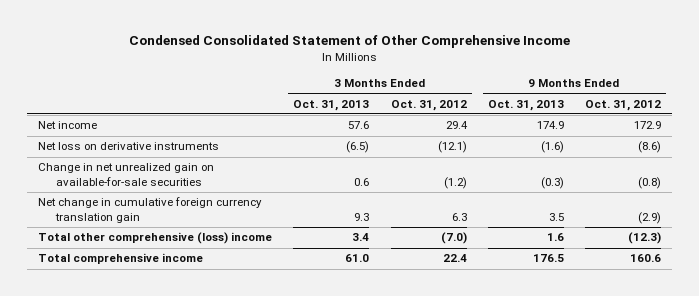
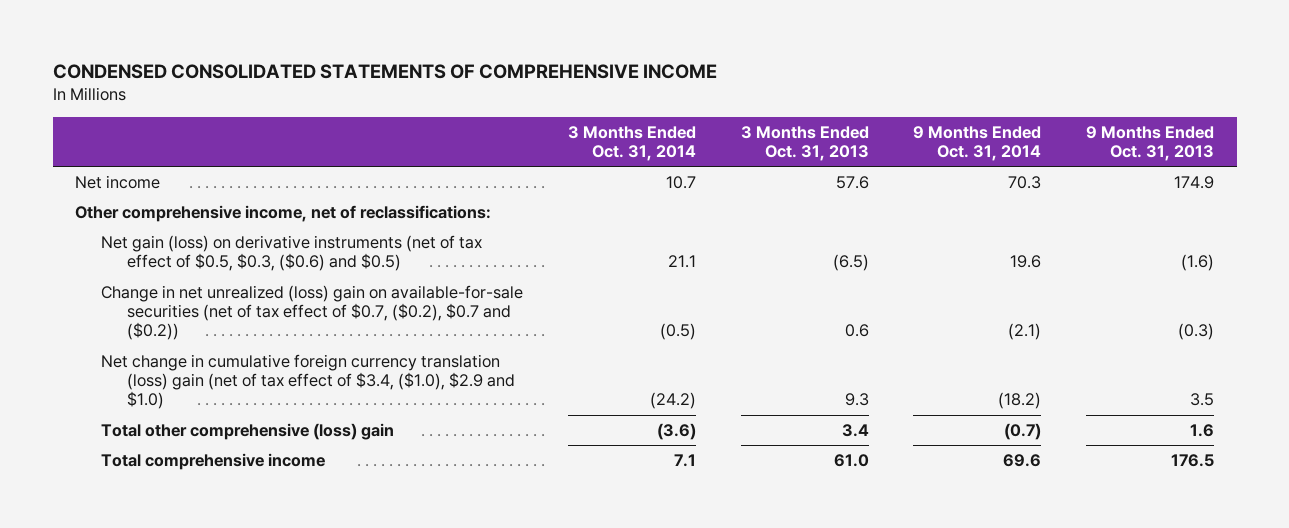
[128,35,570,49] Condensed Consolidated Statement of Other Comprehensive Income -> [52,64,717,80] CONDENSED CONSOLIDATED STATEMENTS OF COMPREHENSIVE INCOME
[390,99,467,111] Oct. 31, 2012 -> none
[585,99,662,111] Oct. 31, 2012 -> none
none -> [567,125,696,161] 3 Months Ended Oct. 31, 2014
none -> [913,125,1042,161] 9 Months Ended Oct. 31, 2014
none -> [75,205,492,223] Other comprehensive income, net of reclassifications:
[37,142,219,151] Net loss on derivative instruments -> [100,235,482,272] Net gain (loss) on derivative instruments (net of tax effect of $0.5, $0.3, ($0.6) and $0.5)
[37,163,214,186] Change in net unrealized gain on available-for-sale securities -> [100,285,523,341] Change in net unrealized (loss) gain on available-for-sale securities (net of tax effect of $0.7, ($0.2), $0.7 and ($0.2))
[37,197,262,223] Net change in cumulative foreign currency translation gain -> [100,354,515,410] Net change in cumulative foreign currency translation (loss) gain (net of tax effect of $3.4, ($1.0), $2.9 and $1.0)
[37,232,272,245] Total other comprehensive (loss) income -> [100,423,394,441] Total other comprehensive (loss) gain

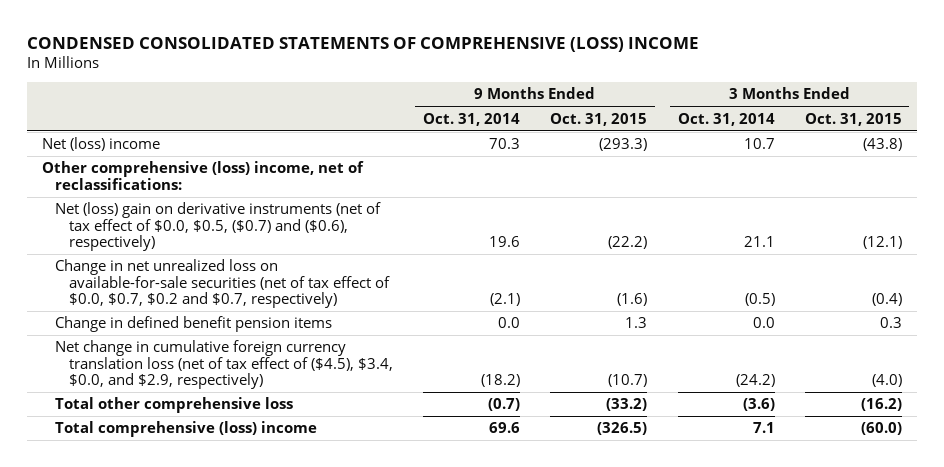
[52,64,717,80] CONDENSED CONSOLIDATED STATEMENTS OF COMPREHENSIVE INCOME -> [26,36,699,52] CONDENSED CONSOLIDATED STATEMENTS OF COMPREHENSIVE (LOSS) INCOME
[740,125,869,161] 3 Months Ended Oct. 31, 2013 -> none
[1086,125,1215,161] 9 Months Ended Oct. 31, 2013 -> none
none -> [550,112,648,126] Oct. 31, 2015
none -> [804,112,902,126] Oct. 31, 2015
[75,175,161,190] Net income -> [41,137,160,152] Net (loss) income
[75,205,492,223] Other comprehensive income, net of reclassifications: -> [41,161,364,190] Other comprehensive (loss) income, net of reclassifications:
[100,235,482,272] Net gain (loss) on derivative instruments (net of tax effect of $0.5, $0.3, ($0.6) and $0.5) -> [55,202,382,252] Net (loss) gain on derivative instruments (net of tax effect of $0.0, $0.5, ($0.7) and ($0.6), respectively)
[100,285,523,341] Change in net unrealized (loss) gain on available-for-sale securities (net of tax effect of $0.7, ($0.2), $0.7 and ($0.2)) -> [55,259,390,309] Change in net unrealized loss on available-for-sale securities (net of tax effect of $0.0, $0.7, $0.2 and $0.7, respectively)
none -> [55,316,333,333] Change in defined benefit pension items
[100,354,515,410] Net change in cumulative foreign currency translation (loss) gain (net of tax effect of $3.4, ($1.0), $2.9 and $1.0) -> [55,340,393,390] Net change in cumulative foreign currency translation loss (net of tax effect of ($4.5), $3.4, $0.0, and $2.9, respectively)
[100,423,394,441] Total other comprehensive (loss) gain -> [55,397,294,414] Total other comprehensive loss
[100,453,325,471] Total comprehensive income -> [55,421,318,438] Total comprehensive (loss) income

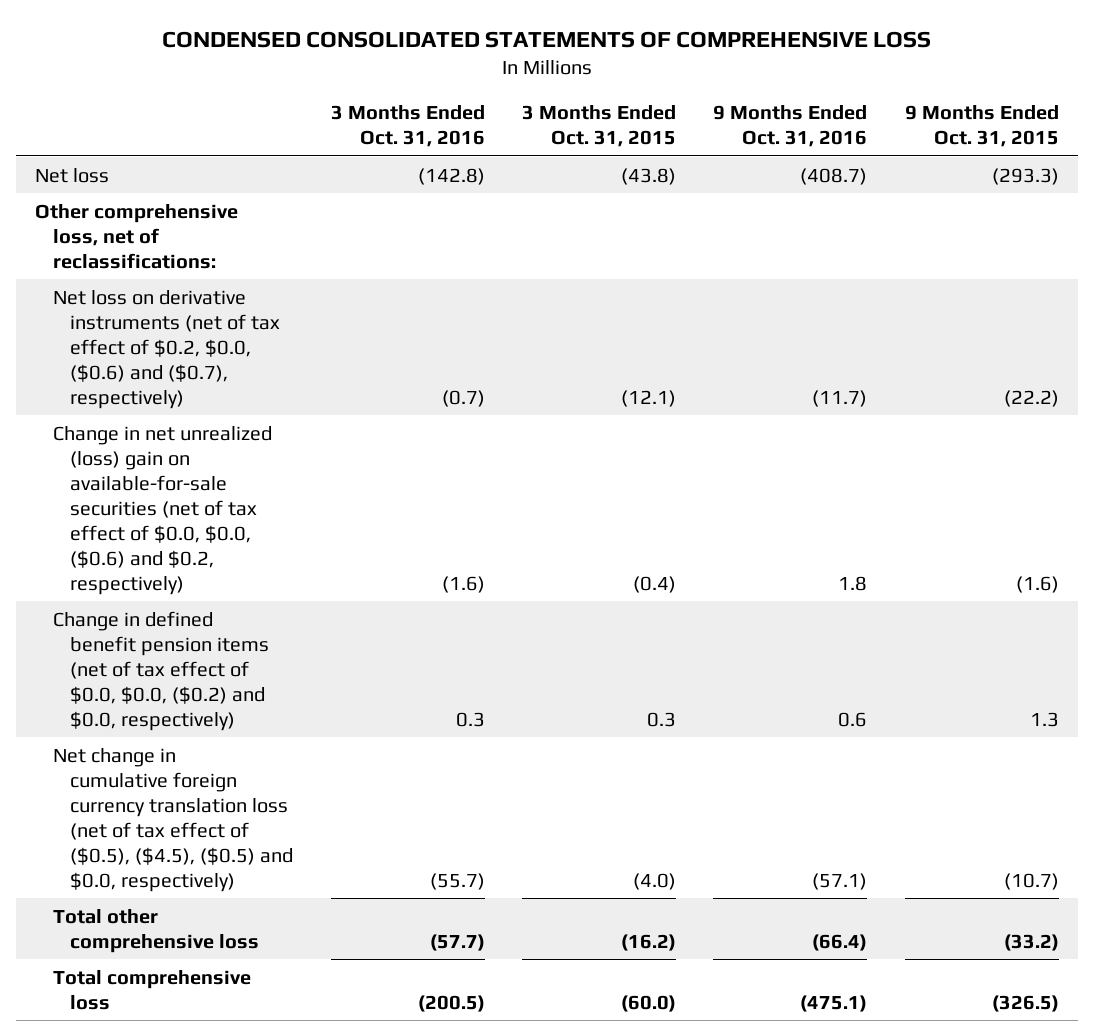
[26,36,699,52] CONDENSED CONSOLIDATED STATEMENTS OF COMPREHENSIVE (LOSS) INCOME -> [161,31,931,49] CONDENSED CONSOLIDATED STATEMENTS OF COMPREHENSIVE LOSS
[422,112,520,126] Oct. 31, 2014 -> none
[677,112,775,126] Oct. 31, 2014 -> none
none -> [330,105,485,148] 3 Months Ended Oct. 31, 2016
none -> [713,105,868,148] 9 Months Ended Oct. 31, 2016
[41,137,160,152] Net (loss) income -> [35,167,110,183] Net loss
[41,161,364,190] Other comprehensive (loss) income, net of reclassifications: -> [35,203,239,269] Other comprehensive loss, net of reclassifications:
[55,202,382,252] Net (loss) gain on derivative instruments (net of tax effect of $0.0, $0.5, ($0.7) and ($0.6), respectively) -> [52,289,281,409] Net loss on derivative instruments (net of tax effect of $0.2, $0.0, ($0.6) and ($0.7), respectively)
[55,259,390,309] Change in net unrealized loss on available-for-sale securities (net of tax effect of $0.0, $0.7, $0.2 and $0.7, respectively) -> [52,425,272,595] Change in net unrealized (loss) gain on available-for-sale securities (net of tax effect of $0.0, $0.0, ($0.6) and $0.2, respectively)
[55,316,333,333] Change in defined benefit pension items -> [52,610,270,731] Change in defined benefit pension items (net of tax effect of $0.0, $0.0, ($0.2) and $0.0, respectively)
[55,340,393,390] Net change in cumulative foreign currency translation loss (net of tax effect of ($4.5), $3.4, $0.0, and $2.9, respectively) -> [52,747,294,892] Net change in cumulative foreign currency translation loss (net of tax effect of ($0.5), ($4.5), ($0.5) and $0.0, respectively)
[55,421,318,438] Total comprehensive (loss) income -> [52,969,251,1010] Total comprehensive loss

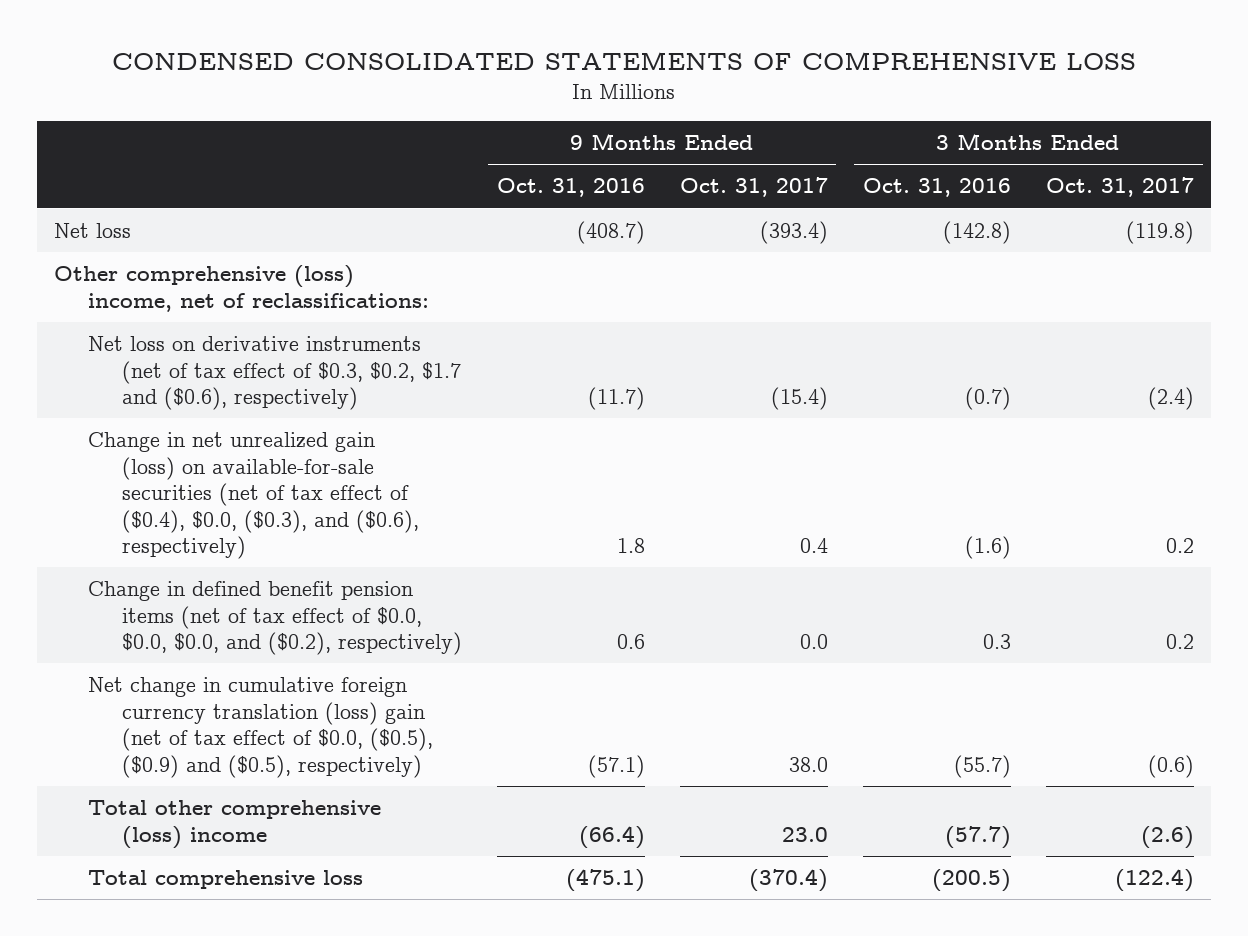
[522,105,677,148] 3 Months Ended Oct. 31, 2015 -> none
[904,105,1059,148] 9 Months Ended Oct. 31, 2015 -> none
none -> [679,177,828,198] Oct. 31, 2017
none -> [1045,177,1194,198] Oct. 31, 2017
[35,203,239,269] Other comprehensive loss, net of reclassifications: -> [54,265,429,312] Other comprehensive (loss) income, net of reclassifications:
[52,289,281,409] Net loss on derivative instruments (net of tax effect of $0.2, $0.0, ($0.6) and ($0.7), respectively) -> [87,336,461,411] Net loss on derivative instruments (net of tax effect of $0.3, $0.2, $1.7 and ($0.6), respectively)
[52,425,272,595] Change in net unrealized (loss) gain on available-for-sale securities (net of tax effect of $0.0, $0.0, ($0.6) and $0.2, respectively) -> [87,432,419,560] Change in net unrealized gain (loss) on available-for-sale securities (net of tax effect of ($0.4), $0.0, ($0.3), and ($0.6), respectively)
[52,610,270,731] Change in defined benefit pension items (net of tax effect of $0.0, $0.0, ($0.2) and $0.0, respectively) -> [87,581,462,656] Change in defined benefit pension items (net of tax effect of $0.0, $0.0, $0.0, and ($0.2), respectively)
[52,747,294,892] Net change in cumulative foreign currency translation loss (net of tax effect of ($0.5), ($4.5), ($0.5) and $0.0, respectively) -> [87,677,433,778] Net change in cumulative foreign currency translation (loss) gain (net of tax effect of $0.0, ($0.5), ($0.9) and ($0.5), respectively)
[52,908,260,953] Total other comprehensive loss -> [87,800,381,849] Total other comprehensive (loss) income

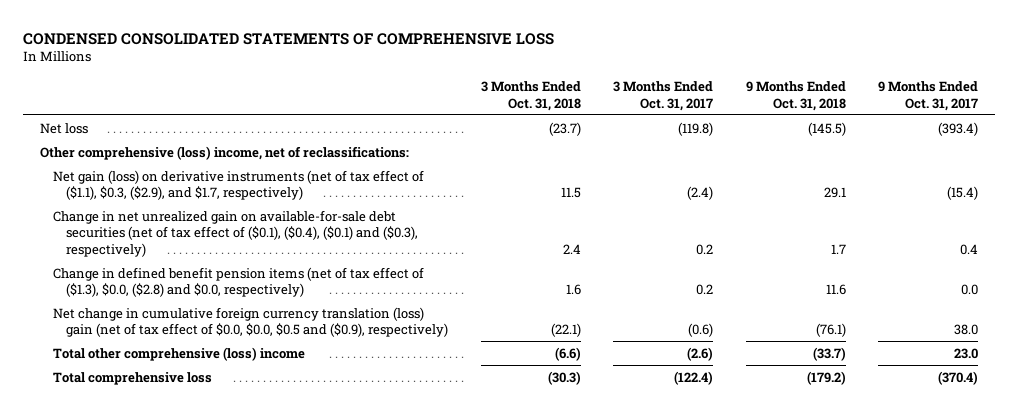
[496,178,645,198] Oct. 31, 2016 -> none
[862,178,1011,198] Oct. 31, 2016 -> none
none -> [480,81,581,111] 3 Months Ended Oct. 31, 2018
none -> [745,81,846,111] 9 Months Ended Oct. 31, 2018
[87,336,461,411] Net loss on derivative instruments (net of tax effect of $0.3, $0.2, $1.7 and ($0.6), respectively) -> [52,169,424,201] Net gain (loss) on derivative instruments (net of tax effect of ($1.1), $0.3, ($2.9), and $1.7, respectively)
[87,432,419,560] Change in net unrealized gain (loss) on available-for-sale securities (net of tax effect of ($0.4), $0.0, ($0.3), and ($0.6), respectively) -> [52,209,419,257] Change in net unrealized gain on available-for-sale debt securities (net of tax effect of ($0.1), ($0.4), ($0.1) and ($0.3), respectively)
[87,581,462,656] Change in defined benefit pension items (net of tax effect of $0.0, $0.0, $0.0, and ($0.2), respectively) -> [52,266,424,298] Change in defined benefit pension items (net of tax effect of ($1.3), $0.0, ($2.8) and $0.0, respectively)
[87,677,433,778] Net change in cumulative foreign currency translation (loss) gain (net of tax effect of $0.0, ($0.5), ($0.9) and ($0.5), respectively) -> [52,306,449,338] Net change in cumulative foreign currency translation (loss) gain (net of tax effect of $0.0, $0.0, $0.5 and ($0.9), respectively)

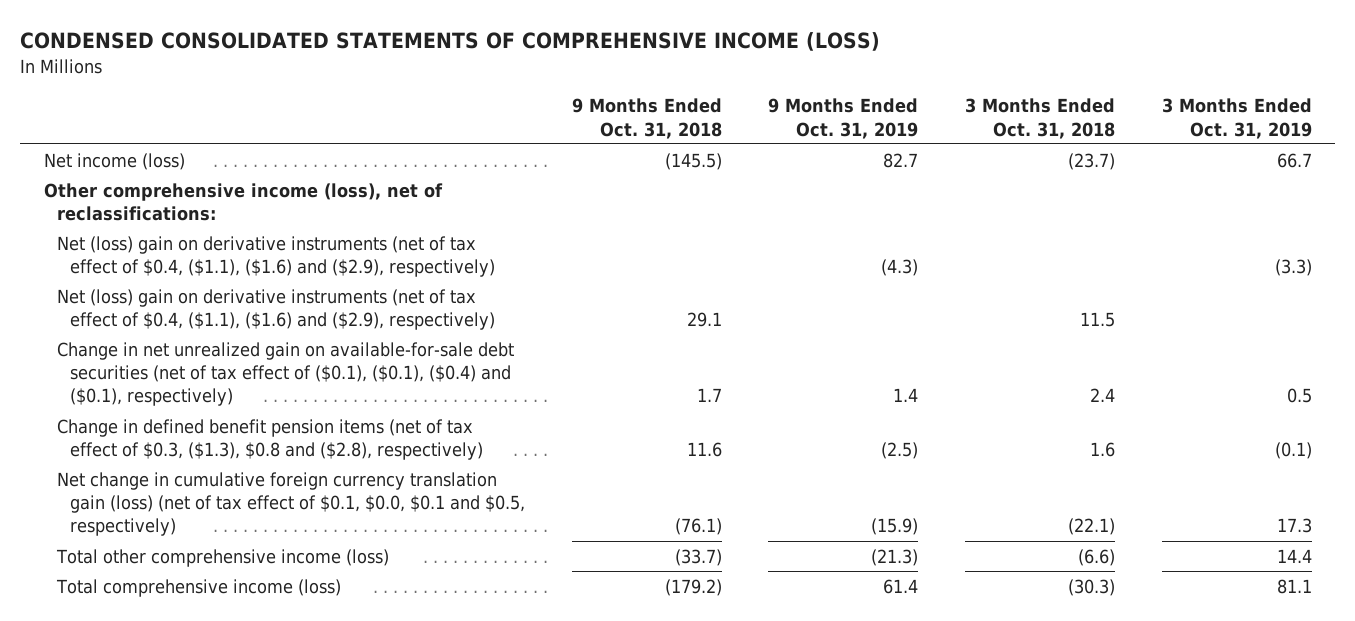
[23,32,555,45] CONDENSED CONSOLIDATED STATEMENTS OF COMPREHENSIVE LOSS -> [20,32,881,52] CONDENSED CONSOLIDATED STATEMENTS OF COMPREHENSIVE INCOME (LOSS)
[613,81,714,111] 3 Months Ended Oct. 31, 2017 -> none
[878,81,979,111] 9 Months Ended Oct. 31, 2017 -> none
none -> [768,98,919,139] 9 Months Ended Oct. 31, 2019
none -> [1161,98,1312,139] 3 Months Ended Oct. 31, 2019
[39,122,88,134] Net loss -> [43,152,185,170] Net income (loss)
[39,145,409,160] Other comprehensive (loss) income, net of reclassifications: -> [43,182,443,221] Other comprehensive income (loss), net of reclassifications:
none -> [56,235,495,277] Net (loss) gain on derivative instruments (net of tax effect of $0.4, ($1.1), ($1.6) and ($2.9), respectively)
[52,169,424,201] Net gain (loss) on derivative instruments (net of tax effect of ($1.1), $0.3, ($2.9), and $1.7, respectively) -> [56,288,495,330] Net (loss) gain on derivative instruments (net of tax effect of $0.4, ($1.1), ($1.6) and ($2.9), respectively)
[52,209,419,257] Change in net unrealized gain on available-for-sale debt securities (net of tax effect of ($0.1), ($0.4), ($0.1) and ($0.3), respectively) -> [56,341,514,407] Change in net unrealized gain on available-for-sale debt securities (net of tax effect of ($0.1), ($0.1), ($0.4) and ($0.1), respectively)
[52,266,424,298] Change in defined benefit pension items (net of tax effect of ($1.3), $0.0, ($2.8) and $0.0, respectively) -> [56,418,483,460] Change in defined benefit pension items (net of tax effect of $0.3, ($1.3), $0.8 and ($2.8), respectively)
[52,306,449,338] Net change in cumulative foreign currency translation (loss) gain (net of tax effect of $0.0, $0.0, $0.5 and ($0.9), respectively) -> [56,471,525,537] Net change in cumulative foreign currency translation gain (loss) (net of tax effect of $0.1, $0.0, $0.1 and $0.5, respectively)
[52,346,305,361] Total other comprehensive (loss) income -> [55,548,389,567] Total other comprehensive income (loss)
[52,371,212,385] Total comprehensive loss -> [55,578,341,597] Total comprehensive income (loss)

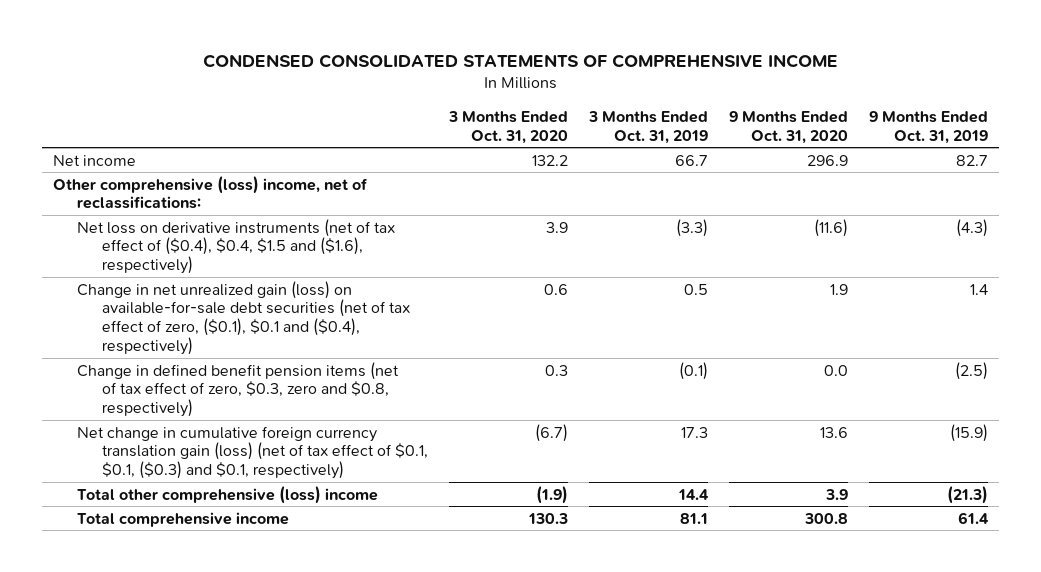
[20,32,881,52] CONDENSED CONSOLIDATED STATEMENTS OF COMPREHENSIVE INCOME (LOSS) -> [202,53,838,68] CONDENSED CONSOLIDATED STATEMENTS OF COMPREHENSIVE INCOME
[571,98,722,139] 9 Months Ended Oct. 31, 2018 -> none
[965,98,1116,139] 3 Months Ended Oct. 31, 2018 -> none
none -> [447,110,568,144] 3 Months Ended Oct. 31, 2020
none -> [729,110,849,144] 9 Months Ended Oct. 31, 2020
[56,288,495,330] Net (loss) gain on derivative instruments (net of tax effect of $0.4, ($1.1), ($1.6) and ($2.9), respectively) -> none
[43,152,185,170] Net income (loss) -> [52,154,136,166] Net income
[43,182,443,221] Other comprehensive income (loss), net of reclassifications: -> [52,175,368,210] Other comprehensive (loss) income, net of reclassifications:
[56,235,495,277] Net (loss) gain on derivative instruments (net of tax effect of $0.4, ($1.1), ($1.6) and ($2.9), respectively) -> [77,218,396,275] Net loss on derivative instruments (net of tax effect of ($0.4), $0.4, $1.5 and ($1.6), respectively)
[56,341,514,407] Change in net unrealized gain on available-for-sale debt securities (net of tax effect of ($0.1), ($0.1), ($0.4) and ($0.1), respectively) -> [77,280,410,356] Change in net unrealized gain (loss) on available-for-sale debt securities (net of tax effect of zero, ($0.1), $0.1 and ($0.4), respectively)
[56,418,483,460] Change in defined benefit pension items (net of tax effect of $0.3, ($1.3), $0.8 and ($2.8), respectively) -> [77,361,400,418] Change in defined benefit pension items (net of tax effect of zero, $0.3, zero and $0.8, respectively)
[56,471,525,537] Net change in cumulative foreign currency translation gain (loss) (net of tax effect of $0.1, $0.0, $0.1 and $0.5, respectively) -> [77,425,428,480] Net change in cumulative foreign currency translation gain (loss) (net of tax effect of $0.1, $0.1, ($0.3) and $0.1, respectively)
[55,548,389,567] Total other comprehensive income (loss) -> [77,485,379,504] Total other comprehensive (loss) income
[55,578,341,597] Total comprehensive income (loss) -> [77,511,290,527] Total comprehensive income

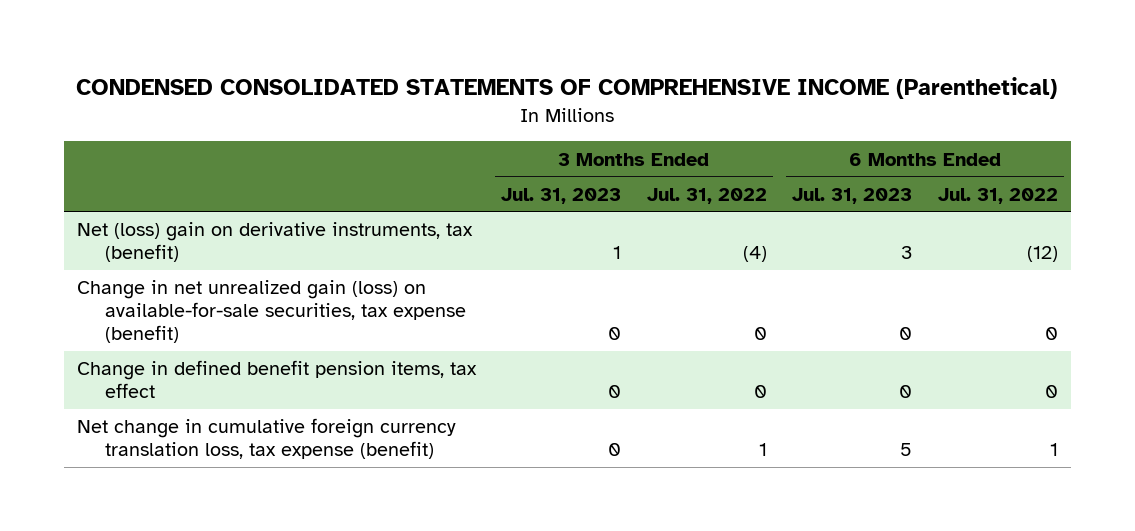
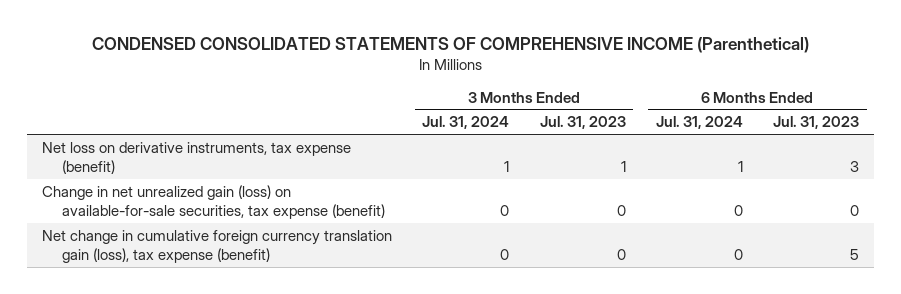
[646,187,767,204] Jul. 31, 2022 -> none
[937,187,1058,204] Jul. 31, 2022 -> none
none -> [422,116,510,130] Jul. 31, 2024
none -> [655,116,743,130] Jul. 31, 2024
[76,222,473,263] Net (loss) gain on derivative instruments, tax (benefit) -> [42,141,352,174] Net loss on derivative instruments, tax expense (benefit)
[76,360,477,399] Change in defined benefit pension items, tax effect -> none
[76,418,456,460] Net change in cumulative foreign currency translation loss, tax expense (benefit) -> [42,229,393,263] Net change in cumulative foreign currency translation gain (loss), tax expense (benefit)

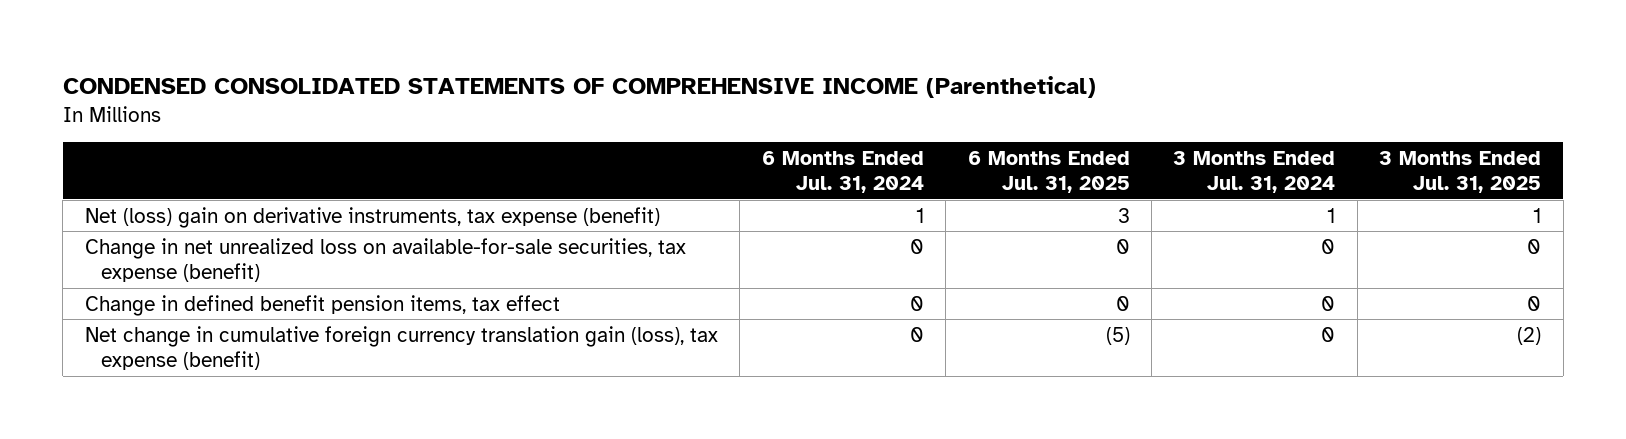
[539,116,626,130] Jul. 31, 2023 -> none
[773,116,860,130] Jul. 31, 2023 -> none
none -> [967,150,1130,194] 6 Months Ended Jul. 31, 2025
none -> [1379,150,1542,194] 3 Months Ended Jul. 31, 2025
[42,141,352,174] Net loss on derivative instruments, tax expense (benefit) -> [84,206,660,228] Net (loss) gain on derivative instruments, tax expense (benefit)
[42,184,386,219] Change in net unrealized gain (loss) on available-for-sale securities, tax expense (benefit) -> [84,237,686,283] Change in net unrealized loss on available-for-sale securities, tax expense (benefit)
none -> [84,294,560,316] Change in defined benefit pension items, tax effect

